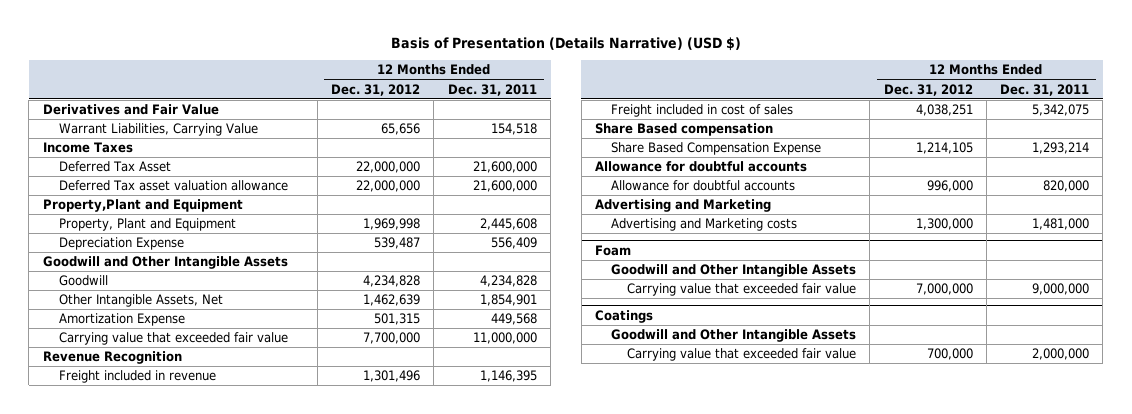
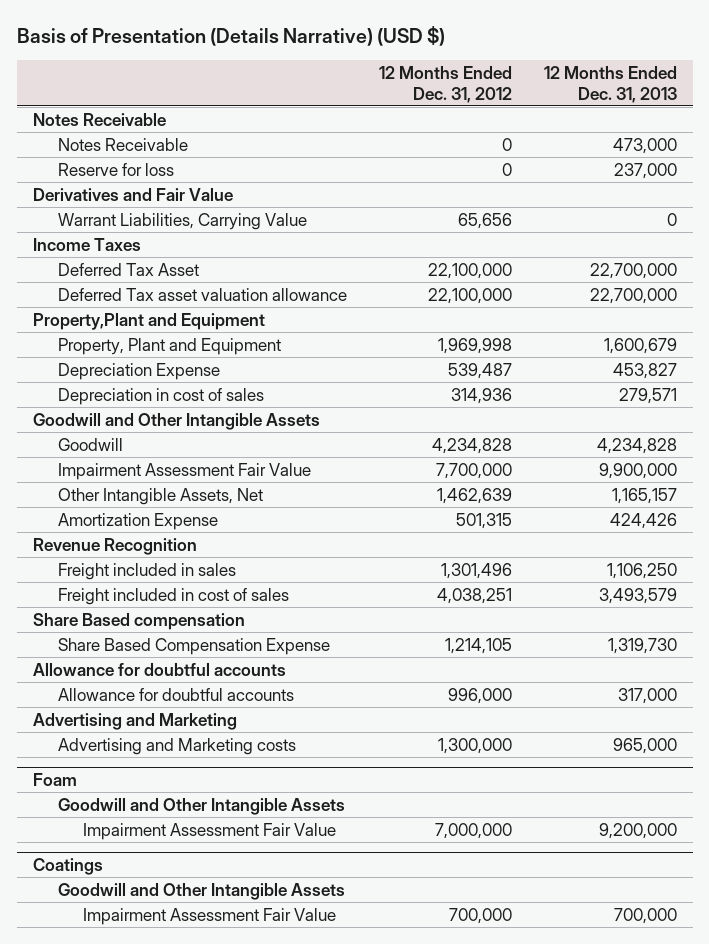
[447,83,537,96] Dec. 31, 2011 -> none
none -> [543,65,677,103] 12 Months Ended Dec. 31, 2013
none -> [32,112,166,126] Notes Receivable
none -> [57,137,188,151] Notes Receivable
none -> [57,162,174,176] Reserve for loss
[356,161,421,174] 22,000,000 -> [427,262,512,279] 22,100,000
[356,180,421,193] 22,000,000 -> [427,287,512,304] 22,100,000
none -> [57,387,264,405] Depreciation in cost of sales
none -> [57,462,311,480] Impairment Assessment Fair Value
[58,332,288,346] Carrying value that exceeded fair value -> none
[58,370,216,384] Freight included in revenue -> [57,562,236,580] Freight included in sales
[626,283,856,297] Carrying value that exceeded fair value -> none
none -> [82,822,336,840] Impairment Assessment Fair Value
[626,348,856,362] Carrying value that exceeded fair value -> none
none -> [82,907,336,925] Impairment Assessment Fair Value

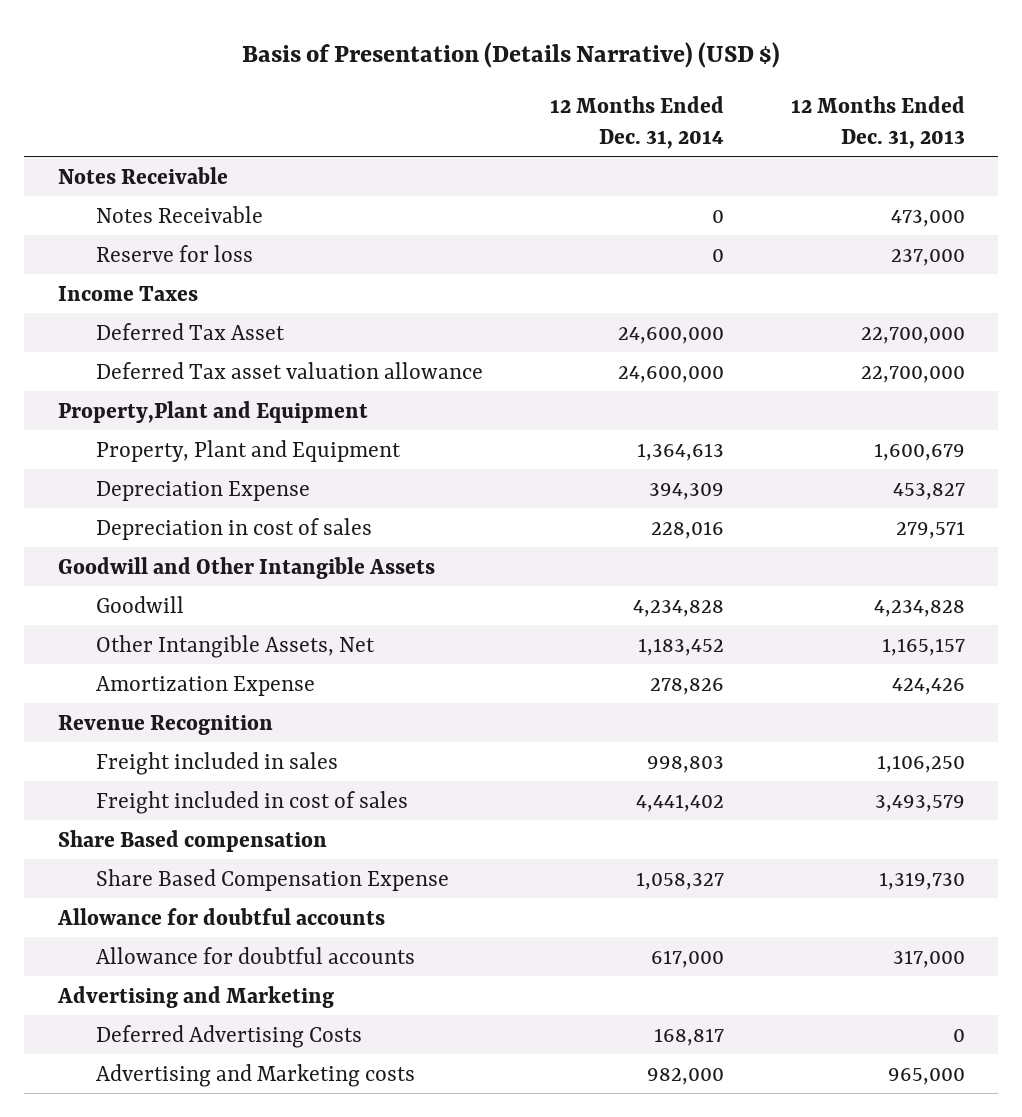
[378,65,512,103] 12 Months Ended Dec. 31, 2012 -> none
none -> [549,95,724,149] 12 Months Ended Dec. 31, 2014
[32,187,233,201] Derivatives and Fair Value -> none
[57,212,307,230] Warrant Liabilities, Carrying Value -> none
[57,462,311,480] Impairment Assessment Fair Value -> none
none -> [95,1024,362,1048] Deferred Advertising Costs
[32,772,77,786] Foam -> none
[57,797,345,815] Goodwill and Other Intangible Assets -> none
[82,822,336,840] Impairment Assessment Fair Value -> none
[32,857,103,875] Coatings -> none
[57,882,345,900] Goodwill and Other Intangible Assets -> none
[82,907,336,925] Impairment Assessment Fair Value -> none

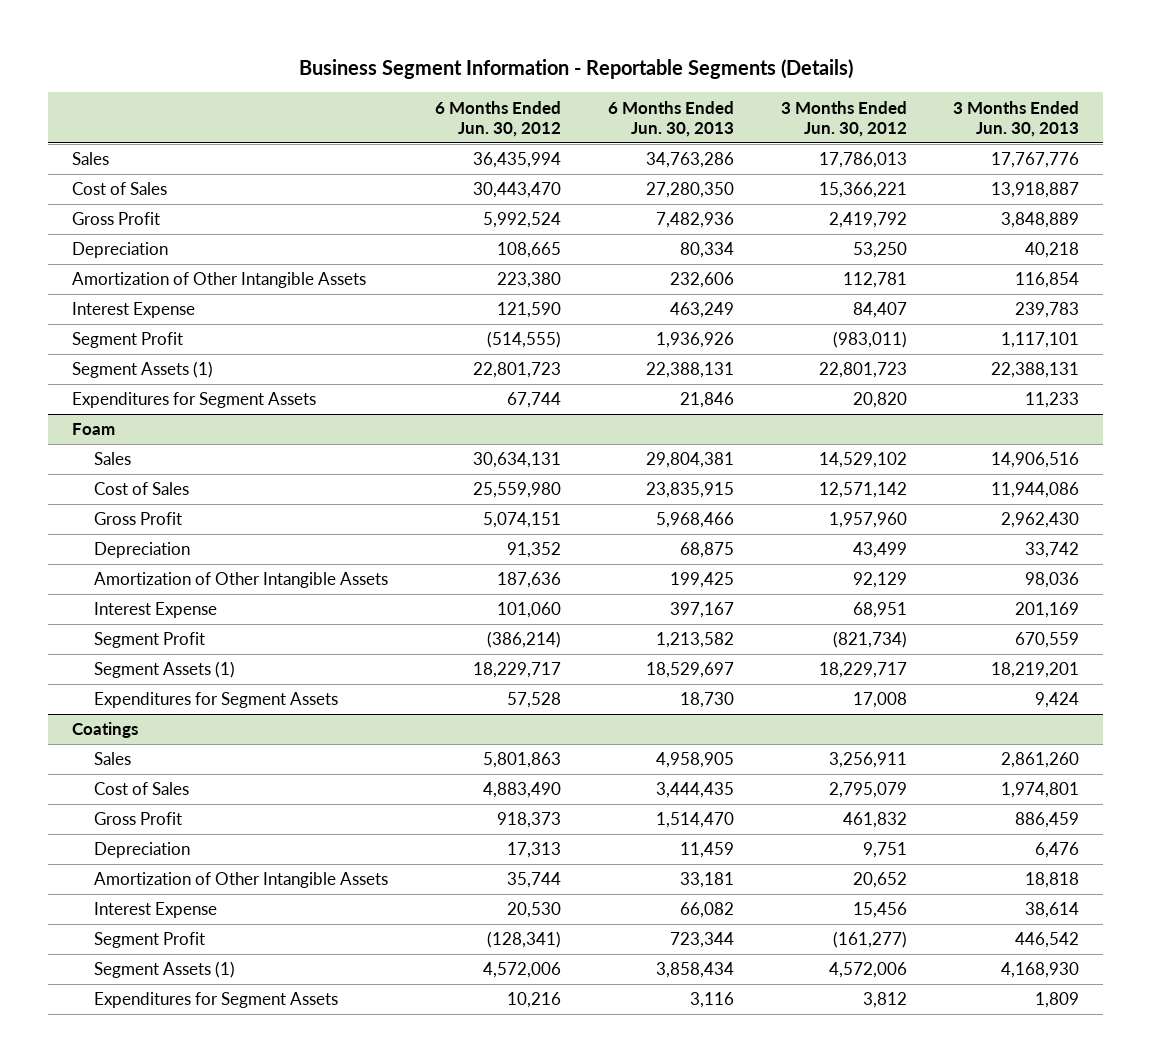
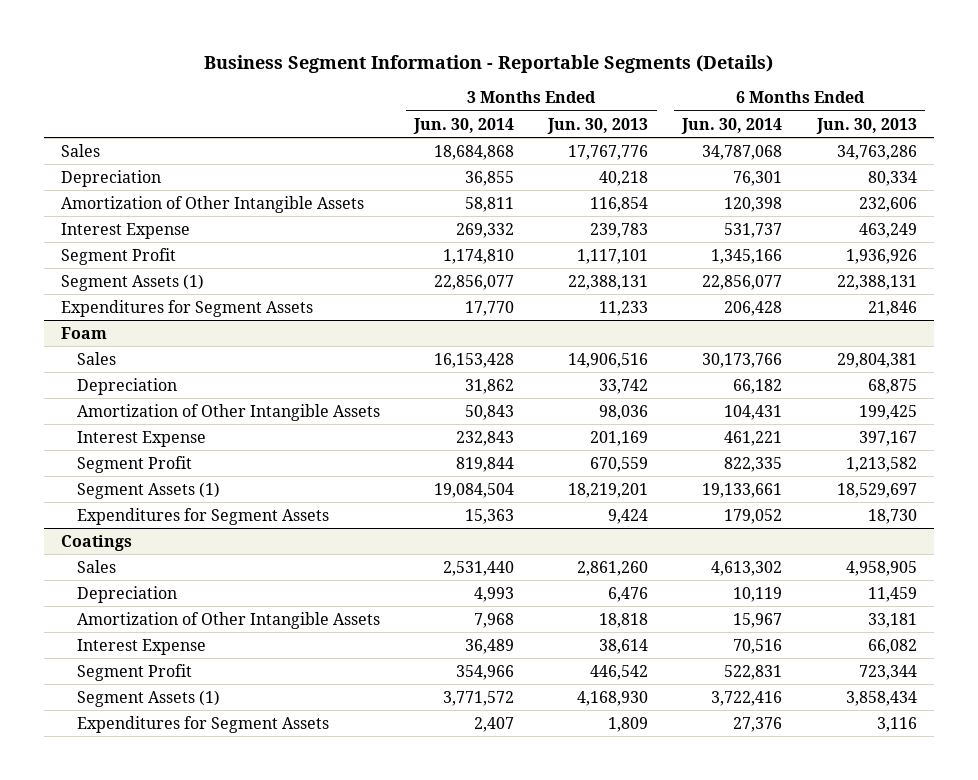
[435,100,562,137] 6 Months Ended Jun. 30, 2012 -> none
[780,100,907,137] 3 Months Ended Jun. 30, 2012 -> none
none -> [413,117,515,134] Jun. 30, 2014
none -> [681,117,783,134] Jun. 30, 2014
[71,182,167,196] Cost of Sales -> none
[71,212,160,226] Gross Profit -> none
[94,482,190,496] Cost of Sales -> none
[94,512,183,526] Gross Profit -> none
[94,782,190,796] Cost of Sales -> none
[94,812,183,826] Gross Profit -> none

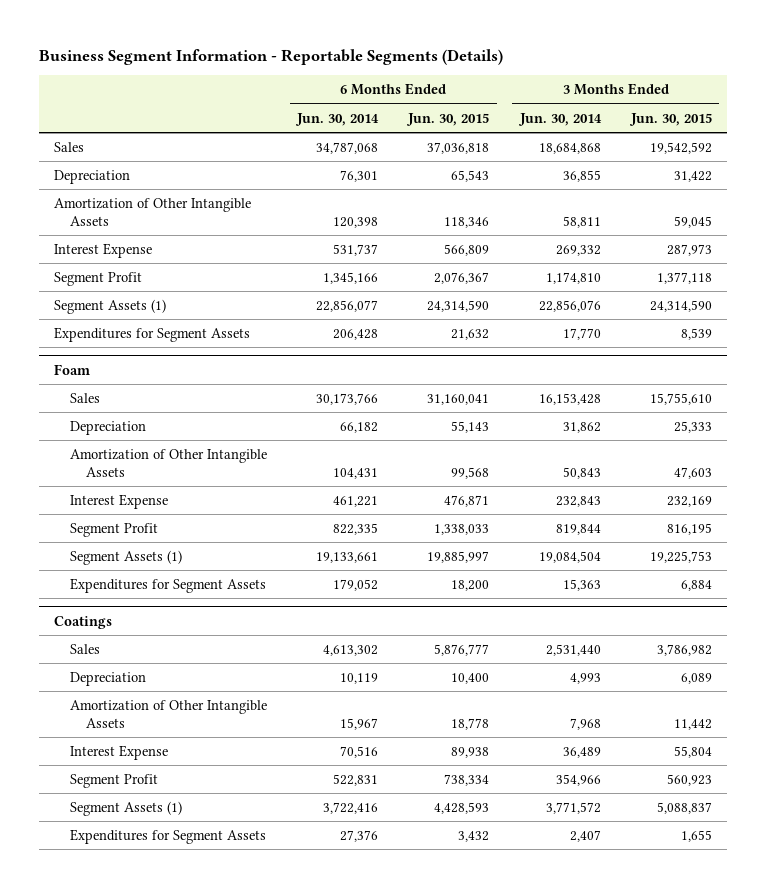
[547,117,649,134] Jun. 30, 2013 -> none
[815,117,917,134] Jun. 30, 2013 -> none
none -> [406,112,490,126] Jun. 30, 2015
none -> [628,112,712,126] Jun. 30, 2015
[434,274,515,290] 22,856,077 -> [538,299,601,312] 22,856,076

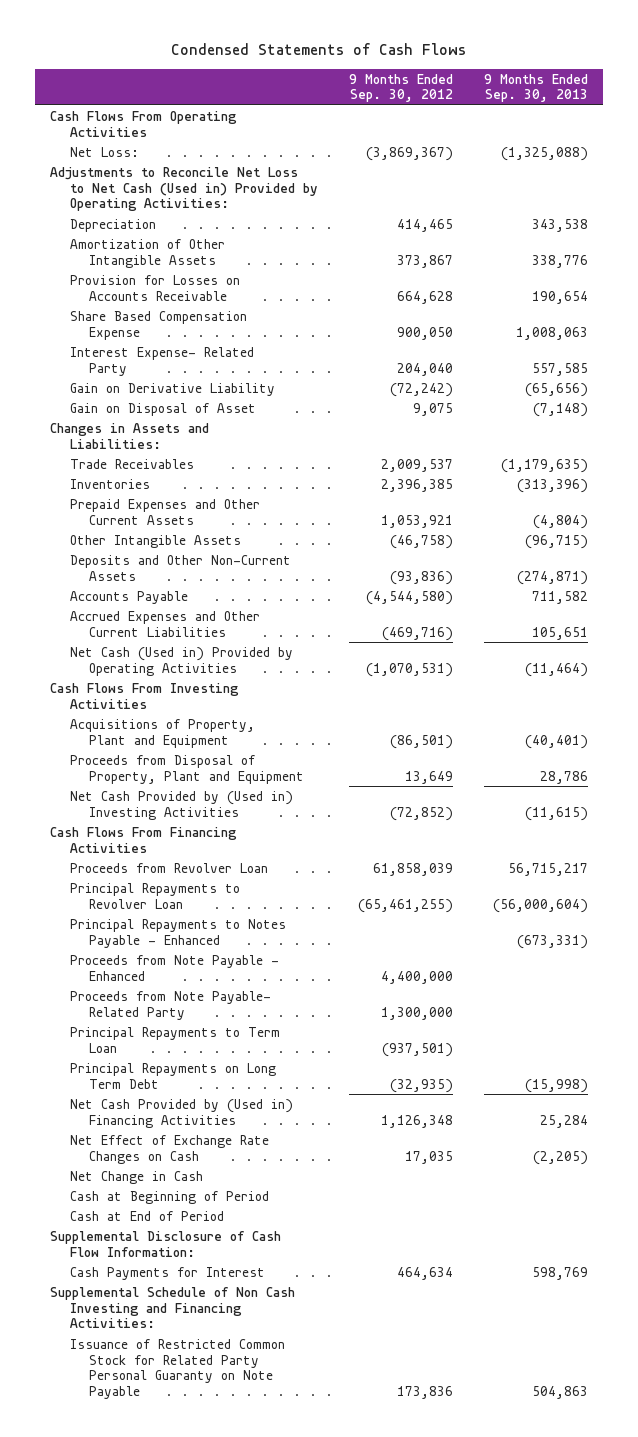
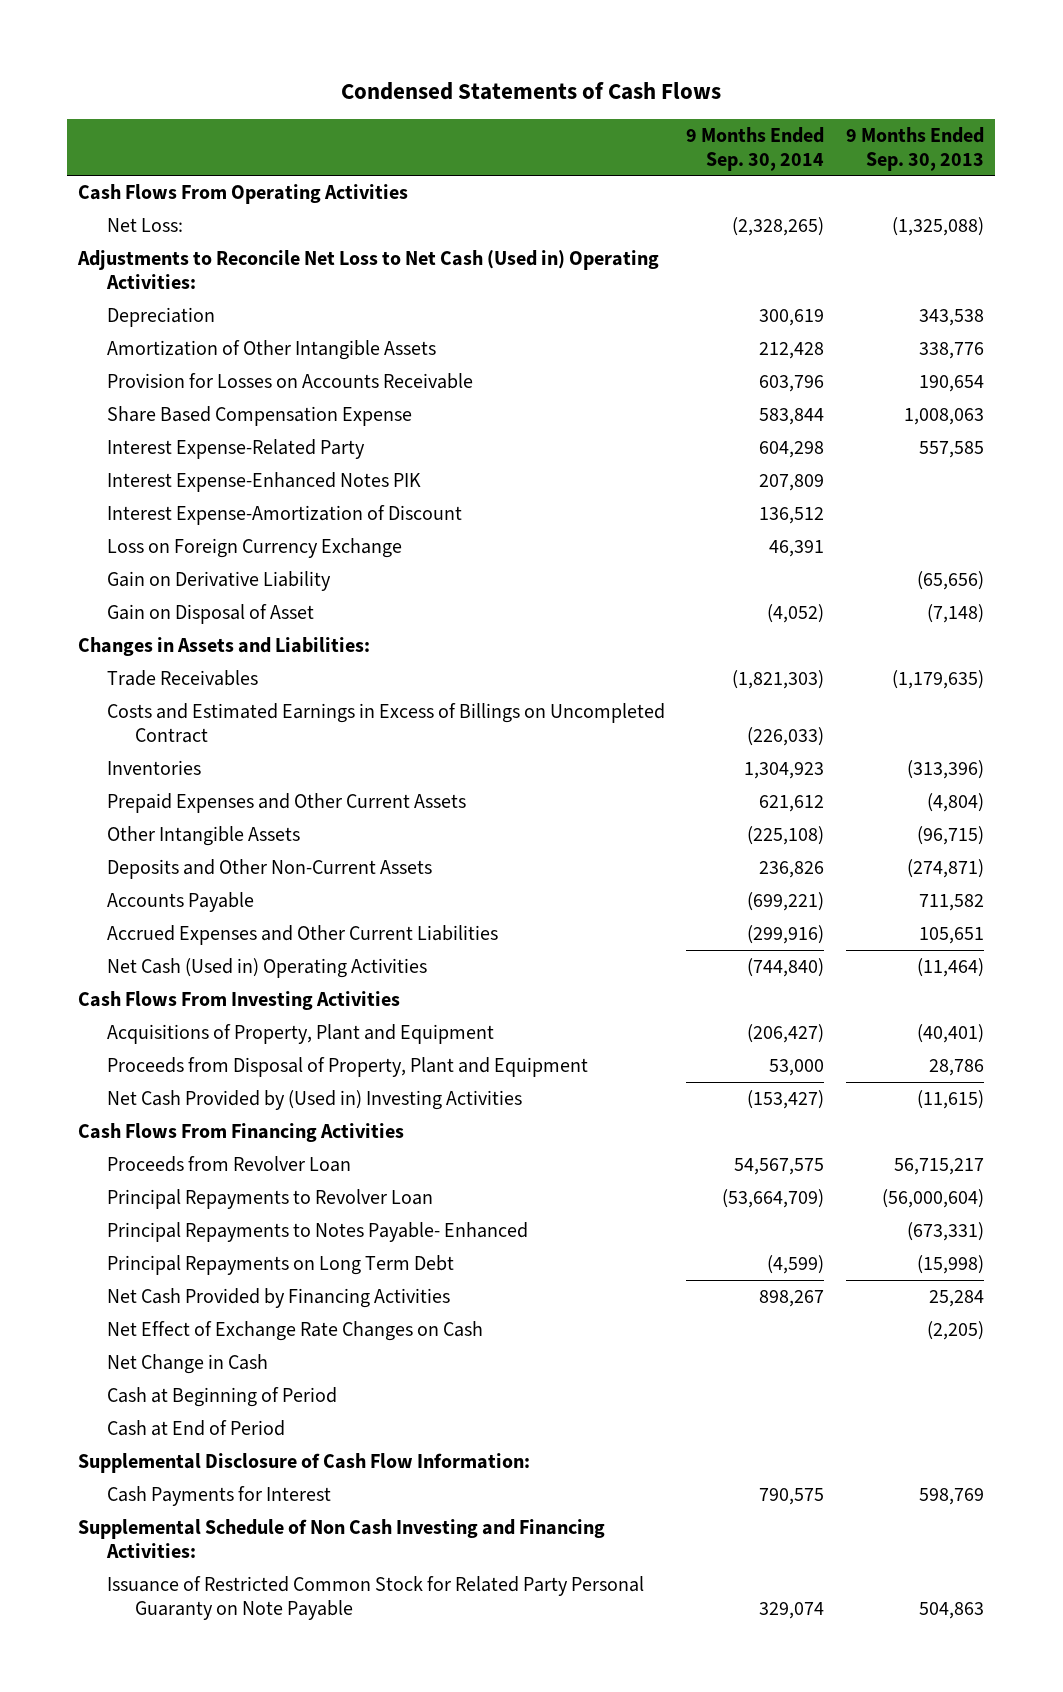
[348,73,453,103] 9 Months Ended Sep. 30, 2012 -> none
none -> [686,126,825,171] 9 Months Ended Sep. 30, 2014
[50,166,318,212] Adjustments to Reconcile Net Loss to Net Cash (Used in) Provided by Operating Activities: -> [77,250,660,289] Adjustments to Reconcile Net Loss to Net Cash (Used in) Operating Activities:
[69,346,254,376] Interest Expense- Related Party -> [106,439,365,460] Interest Expense-Related Party
none -> [106,472,421,493] Interest Expense-Enhanced Notes PIK
none -> [106,505,462,526] Interest Expense-Amortization of Discount
none -> [106,538,402,559] Loss on Foreign Currency Exchange
none -> [106,703,665,743] Costs and Estimated Earnings in Excess of Billings on Uncompleted Contract
[69,646,293,676] Net Cash (Used in) Provided by Operating Activities -> [106,958,427,979] Net Cash (Used in) Operating Activities
[69,954,279,981] Proceeds from Note Payable - Enhanced -> none
[69,990,271,1020] Proceeds from Note Payable- Related Party -> none
[69,1026,280,1053] Principal Repayments to Term Loan -> none
[69,918,286,948] Principal Repayments to Notes Payable - Enhanced -> [106,1222,528,1243] Principal Repayments to Notes Payable- Enhanced
[69,1098,293,1128] Net Cash Provided by (Used in) Financing Activities -> [106,1288,450,1309] Net Cash Provided by Financing Activities

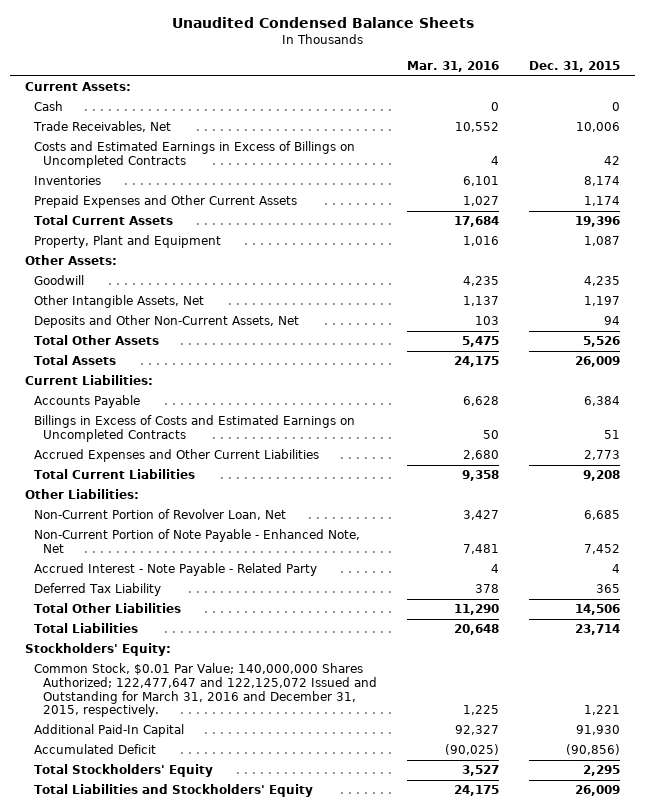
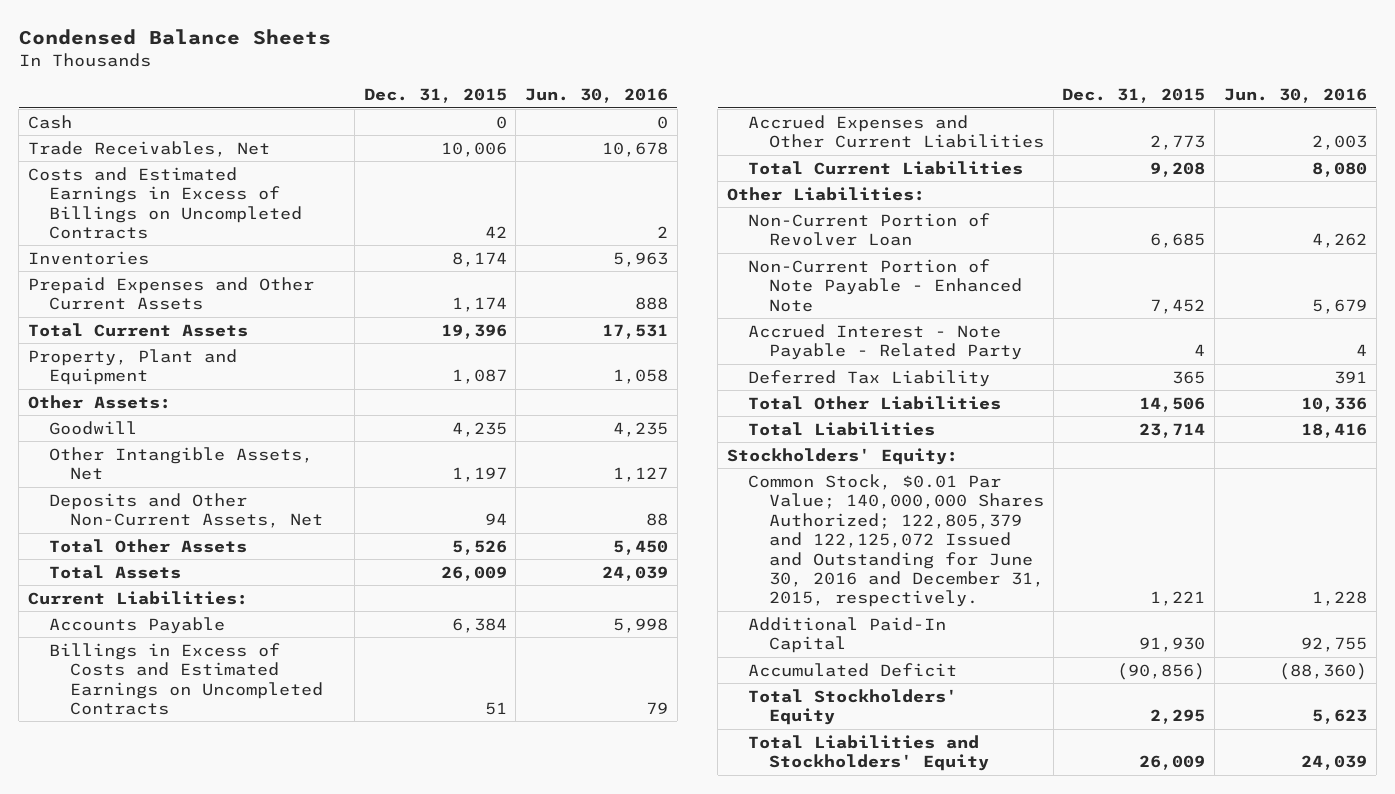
[171,17,474,29] Unaudited Condensed Balance Sheets -> [18,28,331,45] Condensed Balance Sheets
[407,60,500,72] Mar. 31, 2016 -> none
none -> [525,88,669,104] Jun. 30, 2016
[25,82,132,92] Current Assets: -> none
[34,509,287,521] Non-Current Portion of Revolver Loan, Net -> [747,212,990,247] Non-Current Portion of Revolver Loan
[34,529,361,553] Non-Current Portion of Note Payable - Enhanced Note, Net -> [747,258,1022,312] Non-Current Portion of Note Payable - Enhanced Note
[34,663,378,718] Common Stock, $0.01 Par Value; 140,000,000 Shares Authorized; 122,477,647 and 122,125,072 Issued and Outstanding for March 31, 2016 and December 31, 2015, respectively. -> [747,473,1044,608] Common Stock, $0.01 Par Value; 140,000,000 Shares Authorized; 122,805,379 and 122,125,072 Issued and Outstanding for June 30, 2016 and December 31, 2015, respectively.

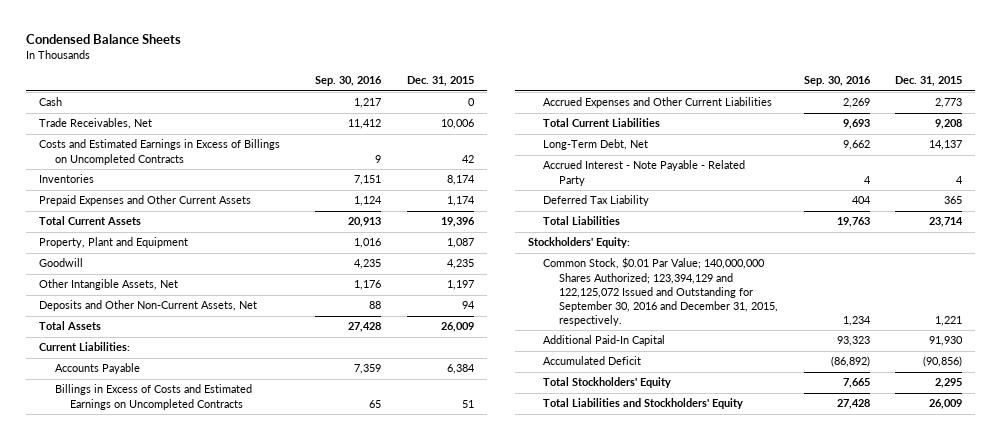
[525,88,669,104] Jun. 30, 2016 -> none
none -> [315,76,383,87] Sep. 30, 2016
[28,394,172,409] Other Assets: -> none
[49,538,248,553] Total Other Assets -> none
[726,186,925,201] Other Liabilities: -> none
[747,212,990,247] Non-Current Portion of Revolver Loan -> none
[747,258,1022,312] Non-Current Portion of Note Payable - Enhanced Note -> none
none -> [543,139,649,151] Long-Term Debt, Net
[747,395,1001,410] Total Other Liabilities -> none
[747,473,1044,608] Common Stock, $0.01 Par Value; 140,000,000 Shares Authorized; 122,805,379 and 122,125,072 Issued and Outstanding for June 30, 2016 and December 31, 2015, respectively. -> [543,257,779,327] Common Stock, $0.01 Par Value; 140,000,000 Shares Authorized; 123,394,129 and 122,125,072 Issued and Outstanding for September 30, 2016 and December 31, 2015, respectively.

